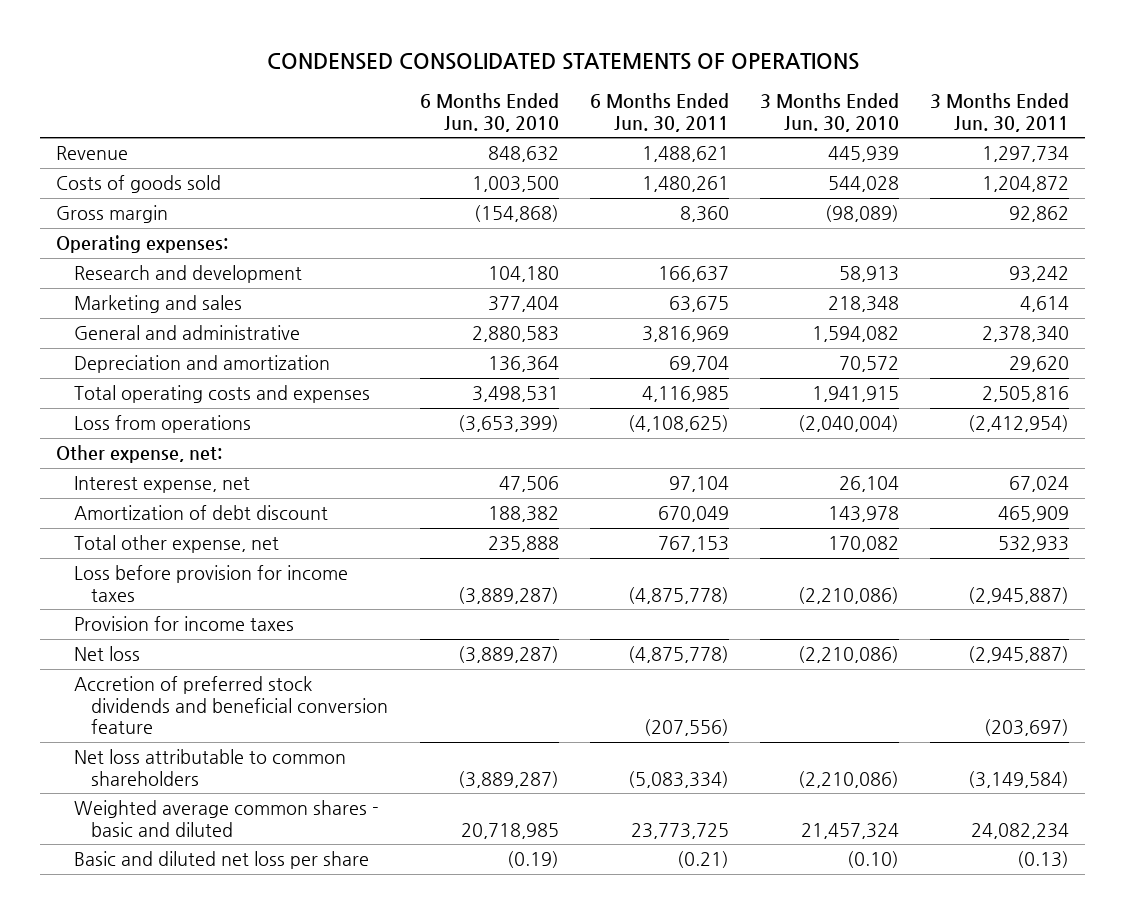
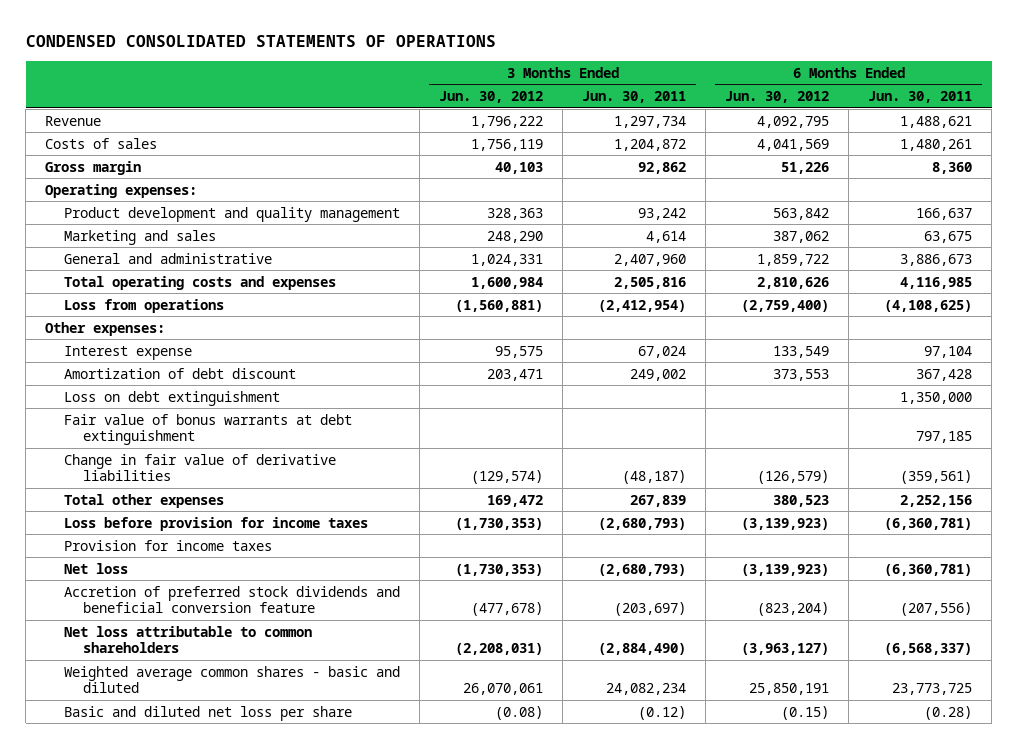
[419,93,559,132] 6 Months Ended Jun. 30, 2010 -> none
[760,93,900,132] 3 Months Ended Jun. 30, 2010 -> none
none -> [439,91,544,104] Jun. 30, 2012
none -> [725,91,830,104] Jun. 30, 2012
[56,175,222,194] Costs of goods sold -> [45,137,158,149] Costs of sales
[73,265,302,284] Research and development -> [64,206,401,222] Product development and quality management
[73,355,330,374] Depreciation and amortization -> none
[641,326,729,343] 3,816,969 -> [900,253,973,266] 3,886,673
[982,326,1070,343] 2,378,340 -> [614,253,687,266] 2,407,960
[56,445,223,464] Other expense, net: -> [45,321,166,336] Other expenses:
[73,476,250,494] Interest expense, net -> [64,345,193,360] Interest expense
[657,506,729,523] 670,049 -> [916,368,973,381] 367,428
[998,506,1070,523] 465,909 -> [630,368,687,381] 249,002
none -> [64,390,281,406] Loss on debt extinguishment
none -> [64,413,353,446] Fair value of bonus warrants at debt extinguishment
none -> [64,453,337,482] Change in fair value of derivative liabilities
[73,535,279,554] Total other expense, net -> [64,493,225,508] Total other expenses
[657,536,729,553] 767,153 -> [900,494,973,507] 2,252,156
[998,536,1070,553] 532,933 -> [630,494,687,507] 267,839
[627,586,729,604] (4,875,778) -> [884,517,973,530] (6,360,781)
[968,586,1070,604] (2,945,887) -> [598,517,687,530] (2,680,793)
[627,646,729,664] (4,875,778) -> [884,563,973,576] (6,360,781)
[968,646,1070,664] (2,945,887) -> [598,563,687,576] (2,680,793)
[627,770,729,788] (5,083,334) -> [884,643,973,656] (6,568,337)
[968,770,1070,788] (3,149,584) -> [598,643,687,656] (2,884,490)
[676,851,729,869] (0.21) -> [924,705,973,720] (0.28)
[1017,851,1070,869] (0.13) -> [638,705,687,720] (0.12)

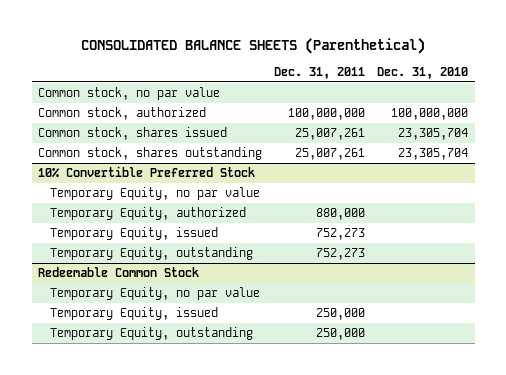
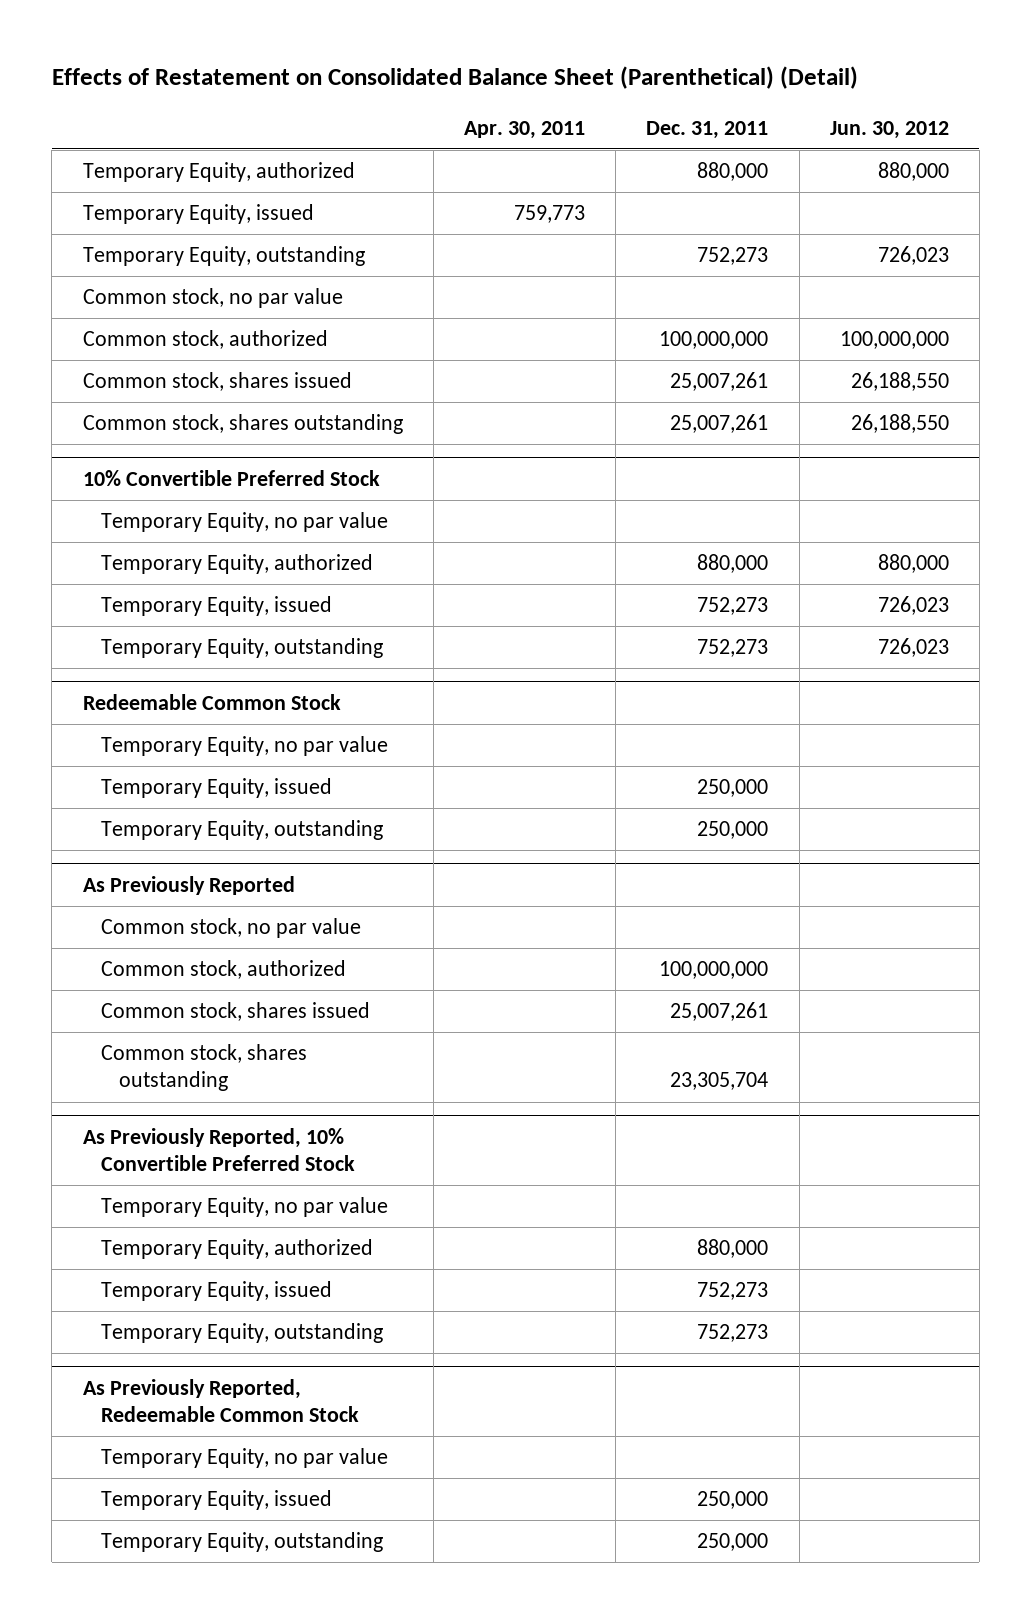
[81,38,426,55] CONSOLIDATED BALANCE SHEETS (Parenthetical) -> [51,66,858,90] Effects of Restatement on Consolidated Balance Sheet (Parenthetical) (Detail)
[377,66,469,79] Dec. 31, 2010 -> none
none -> [463,120,585,139] Apr. 30, 2011
none -> [829,120,949,139] Jun. 30, 2012
none -> [82,162,355,183] Temporary Equity, authorized
none -> [82,204,314,225] Temporary Equity, issued
none -> [82,246,365,267] Temporary Equity, outstanding
none -> [82,875,295,895] As Previously Reported
none -> [100,918,361,939] Common stock, no par value
none -> [100,960,346,980] Common stock, authorized
none -> [100,1002,370,1022] Common stock, shares issued
none -> [100,1044,307,1092] Common stock, shares outstanding
none -> [82,1127,355,1172] As Previously Reported, 10% Convertible Preferred Stock
none -> [100,1197,388,1218] Temporary Equity, no par value
none -> [100,1239,373,1260] Temporary Equity, authorized
none -> [100,1281,332,1302] Temporary Equity, issued
none -> [100,1323,383,1344] Temporary Equity, outstanding
none -> [82,1378,359,1423] As Previously Reported, Redeemable Common Stock
none -> [100,1448,388,1469] Temporary Equity, no par value
none -> [100,1490,332,1511] Temporary Equity, issued
none -> [100,1532,383,1553] Temporary Equity, outstanding

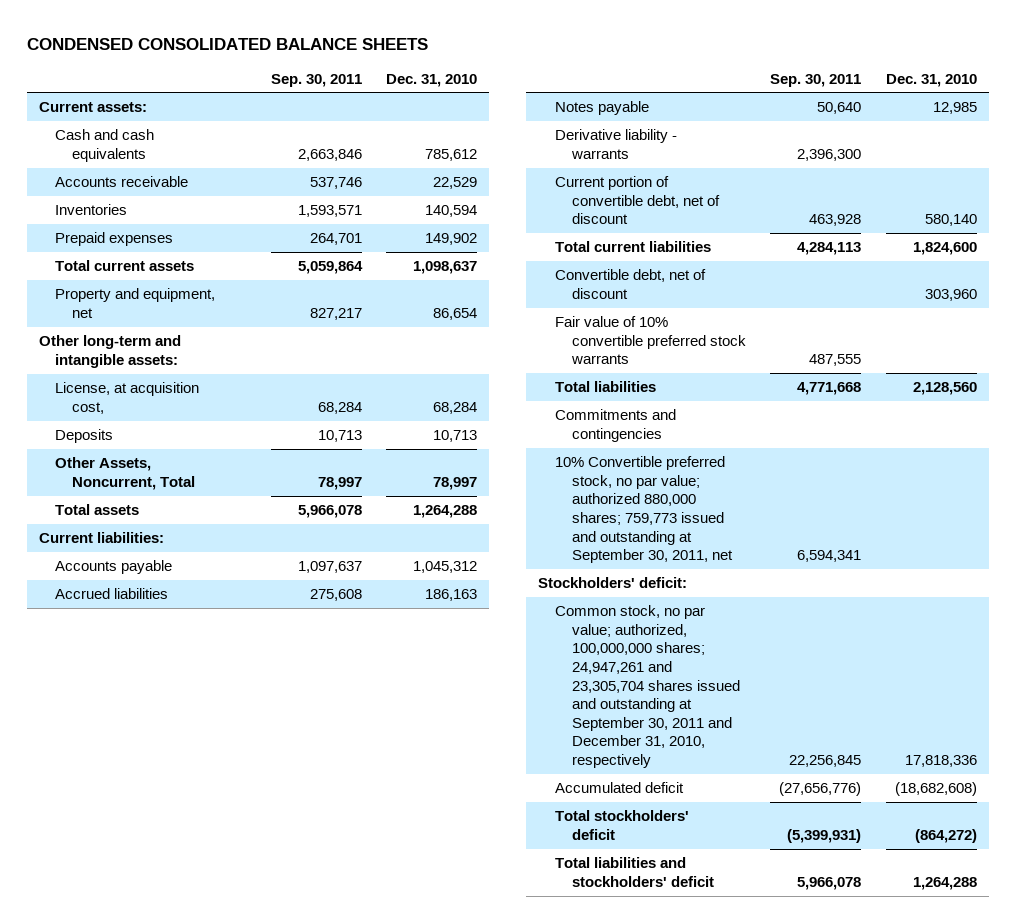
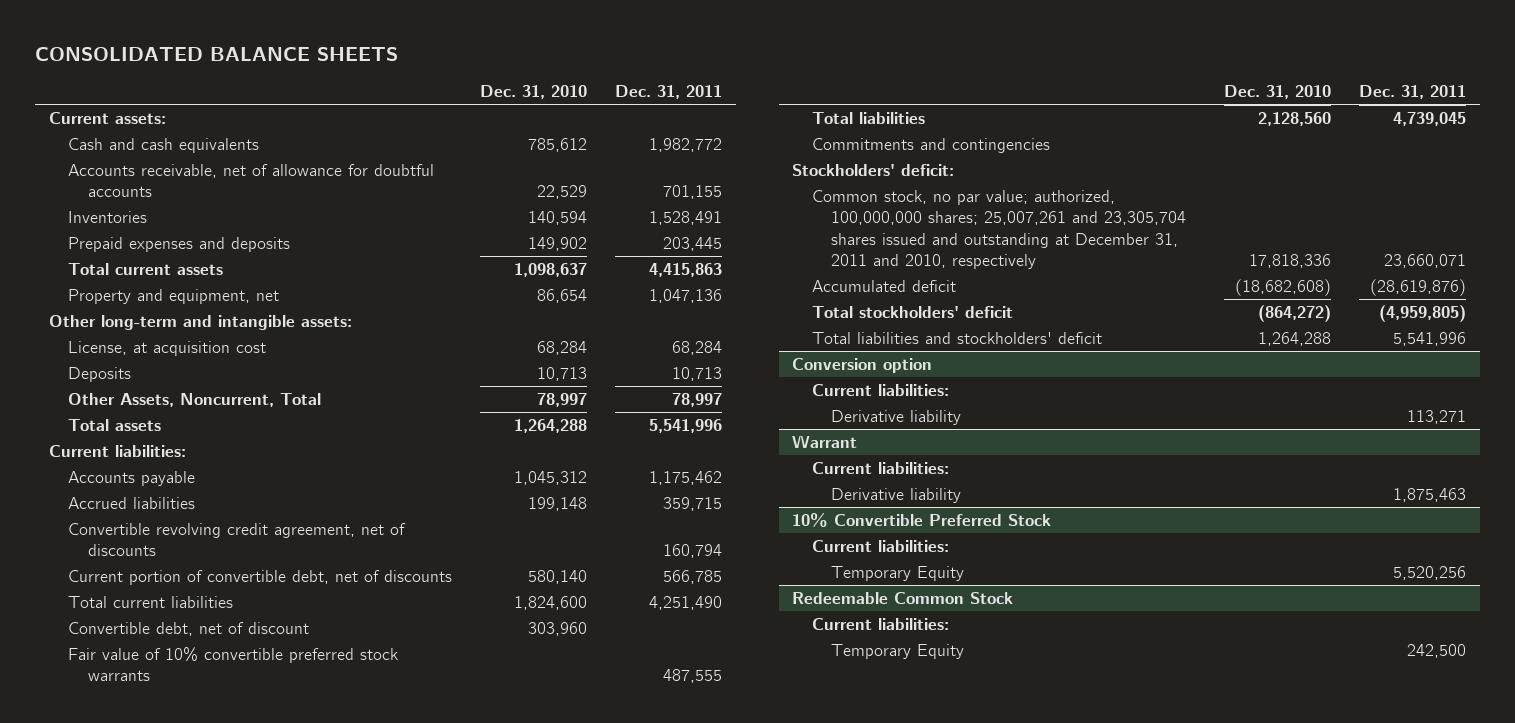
[26,37,428,50] CONDENSED CONSOLIDATED BALANCE SHEETS -> [34,47,398,62] CONSOLIDATED BALANCE SHEETS
[270,73,362,87] Sep. 30, 2011 -> none
none -> [615,85,723,100] Dec. 31, 2011
[55,176,189,188] Accounts receivable -> [68,163,435,198] Accounts receivable, net of allowance for doubtful accounts
[55,232,174,247] Prepaid expenses -> [68,236,291,252] Prepaid expenses and deposits
[55,382,200,414] License, at acquisition cost, -> [68,340,267,356] License, at acquisition cost
[554,101,649,116] Notes payable -> none
[554,129,677,159] Derivative liability - warrants -> none
[425,589,478,602] 186,163 -> [528,496,588,511] 199,148
none -> [68,522,407,557] Convertible revolving credit agreement, net of discounts
[554,176,720,225] Current portion of convertible debt, net of discount -> [68,569,453,585] Current portion of convertible debt, net of discounts
[554,456,733,564] 10% Convertible preferred stock, no par value; authorized 880,000 shares; 759,773 issued and outstanding at September 30, 2011, net -> none
[554,605,740,769] Common stock, no par value; authorized, 100,000,000 shares; 24,947,261 and 23,305,704 shares issued and outstanding at September 30, 2011 and December 31, 2010, respectively -> [811,189,1187,269] Common stock, no par value; authorized, 100,000,000 shares; 25,007,261 and 23,305,704 shares issued and outstanding at December 31, 2011 and 2010, respectively
none -> [792,357,933,373] Conversion option
none -> [811,383,949,396] Current liabilities:
none -> [831,409,962,425] Derivative liability
none -> [792,434,858,448] Warrant
none -> [811,461,949,474] Current liabilities:
none -> [831,487,962,503] Derivative liability
none -> [792,512,1052,527] 10% Convertible Preferred Stock
none -> [811,539,949,552] Current liabilities:
none -> [831,565,965,581] Temporary Equity
none -> [792,591,1014,604] Redeemable Common Stock
none -> [811,617,949,630] Current liabilities:
none -> [831,643,965,659] Temporary Equity

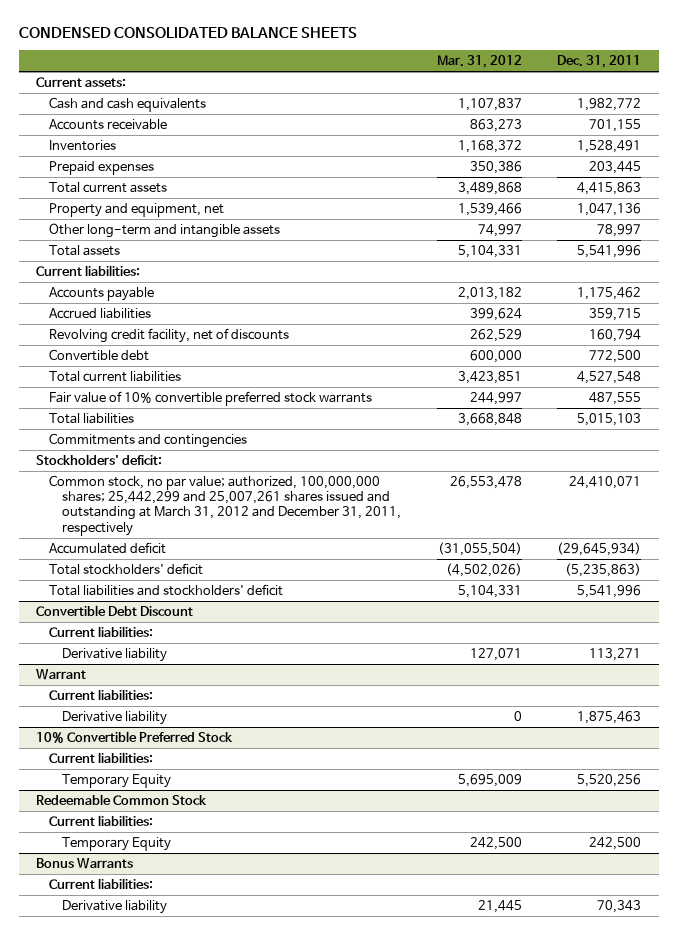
[34,47,398,62] CONSOLIDATED BALANCE SHEETS -> [18,26,357,38] CONDENSED CONSOLIDATED BALANCE SHEETS
[480,85,588,100] Dec. 31, 2010 -> none
none -> [436,55,522,69] Mar. 31, 2012
[68,163,435,198] Accounts receivable, net of allowance for doubtful accounts -> [49,119,168,131] Accounts receivable
[68,236,291,252] Prepaid expenses and deposits -> [49,161,155,176] Prepaid expenses
[48,314,352,330] Other long-term and intangible assets: -> none
[68,340,267,356] License, at acquisition cost -> none
[68,366,132,382] Deposits -> none
[68,392,322,407] Other Assets, Noncurrent, Total -> [49,223,281,239] Other long-term and intangible assets
[68,621,310,636] Convertible debt, net of discount -> none
[68,522,407,557] Convertible revolving credit agreement, net of discounts -> [49,328,290,344] Revolving credit facility, net of discounts
[68,569,453,585] Current portion of convertible debt, net of discounts -> [49,349,150,362] Convertible debt
[663,569,723,584] 566,785 -> [589,350,642,364] 772,500
[649,595,723,610] 4,251,490 -> [577,371,642,385] 4,527,548
[1392,111,1466,126] 4,739,045 -> [577,413,642,427] 5,015,103
[811,189,1187,269] Common stock, no par value; authorized, 100,000,000 shares; 25,007,261 and 23,305,704 shares issued and outstanding at December 31, 2011 and 2010, respectively -> [49,475,401,536] Common stock, no par value; authorized, 100,000,000 shares; 25,442,299 and 25,007,261 shares issued and outstanding at March 31, 2012 and December 31, 2011, respectively
[1383,253,1466,268] 23,660,071 -> [569,476,642,490] 24,410,071
[1369,278,1466,296] (28,619,876) -> [557,542,642,557] (29,645,934)
[1378,304,1466,322] (4,959,805) -> [565,563,642,578] (5,235,863)
[792,357,933,373] Conversion option -> none
none -> [36,605,194,617] Convertible Debt Discount
none -> [36,858,134,870] Bonus Warrants
none -> [49,878,154,890] Current liabilities:
none -> [61,900,167,915] Derivative liability

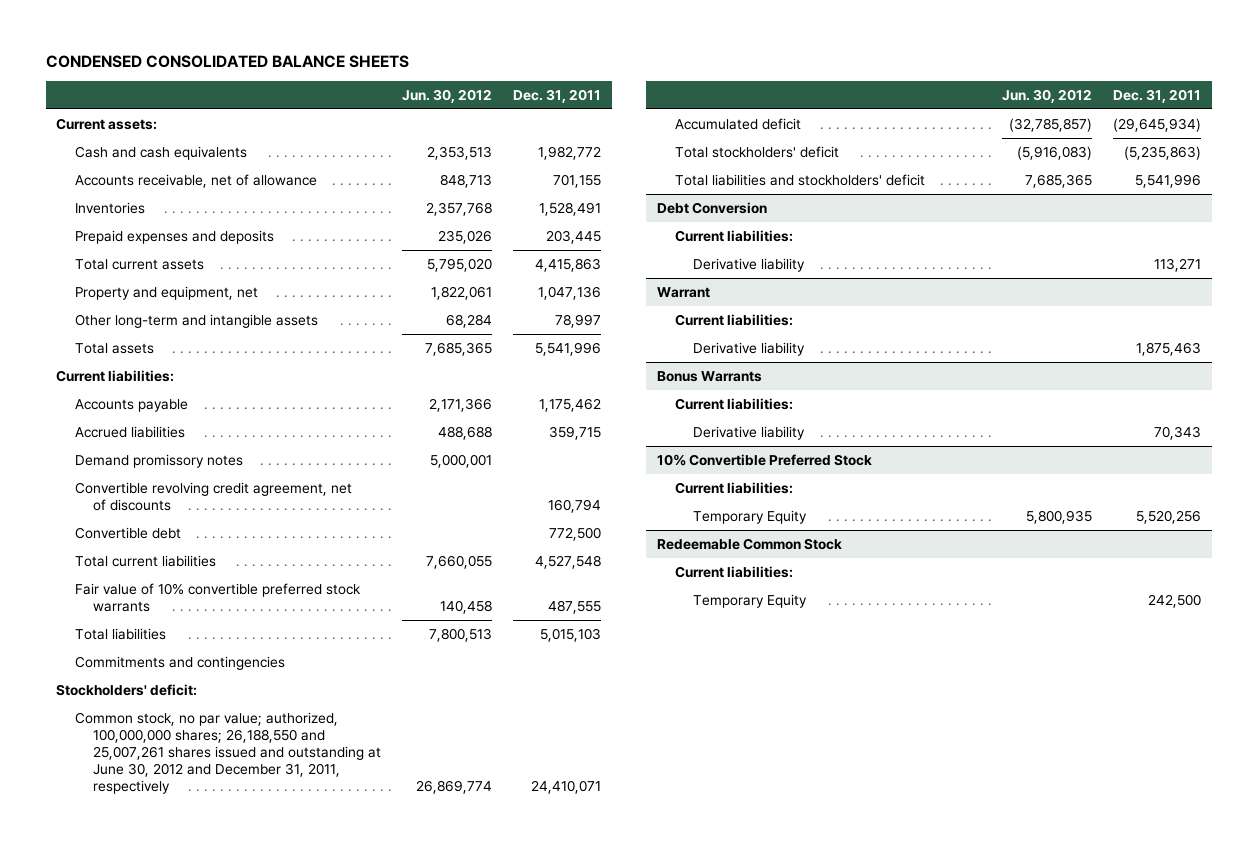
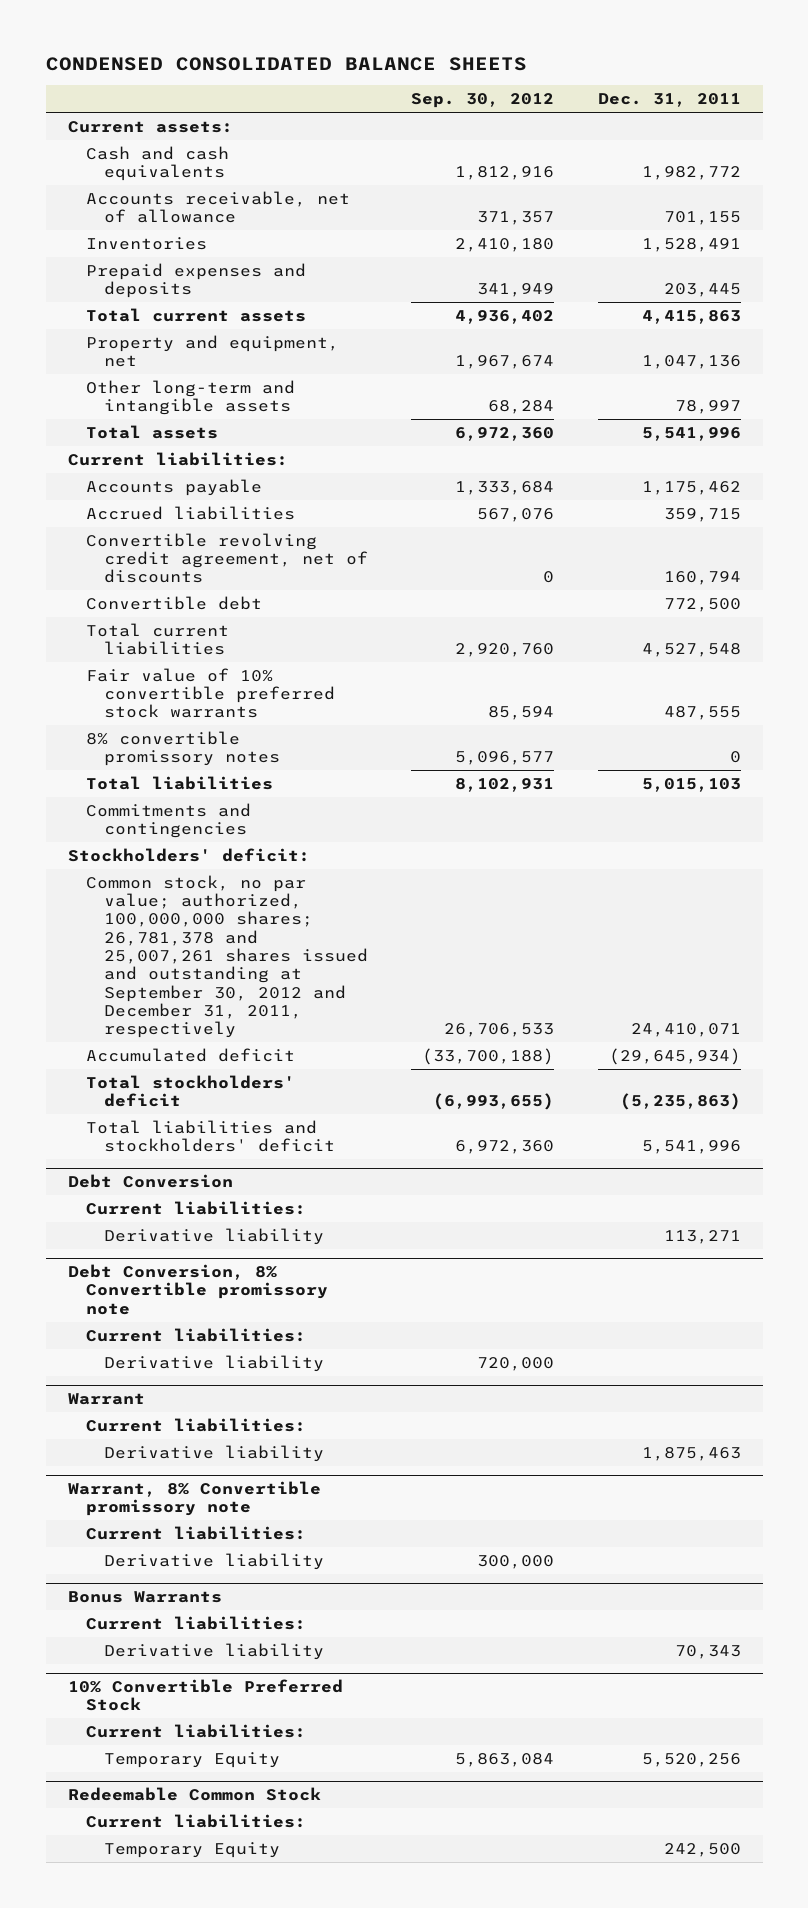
[402,88,493,103] Jun. 30, 2012 -> none
none -> [411,93,555,109] Sep. 30, 2012
[74,453,243,468] Demand promissory notes -> none
none -> [85,730,280,767] 8% convertible promissory notes
[74,711,382,794] Common stock, no par value; authorized, 100,000,000 shares; 26,188,550 and 25,007,261 shares issued and outstanding at June 30, 2012 and December 31, 2011, respectively -> [85,874,368,1039] Common stock, no par value; authorized, 100,000,000 shares; 26,781,378 and 25,007,261 shares issued and outstanding at September 30, 2012 and December 31, 2011, respectively
none -> [67,1263,328,1315] Debt Conversion, 8% Convertible promissory note
none -> [85,1327,306,1342] Current liabilities:
none -> [103,1354,324,1372] Derivative liability
none -> [67,1480,321,1517] Warrant, 8% Convertible promissory note
none -> [85,1525,306,1540] Current liabilities:
none -> [103,1552,324,1570] Derivative liability

